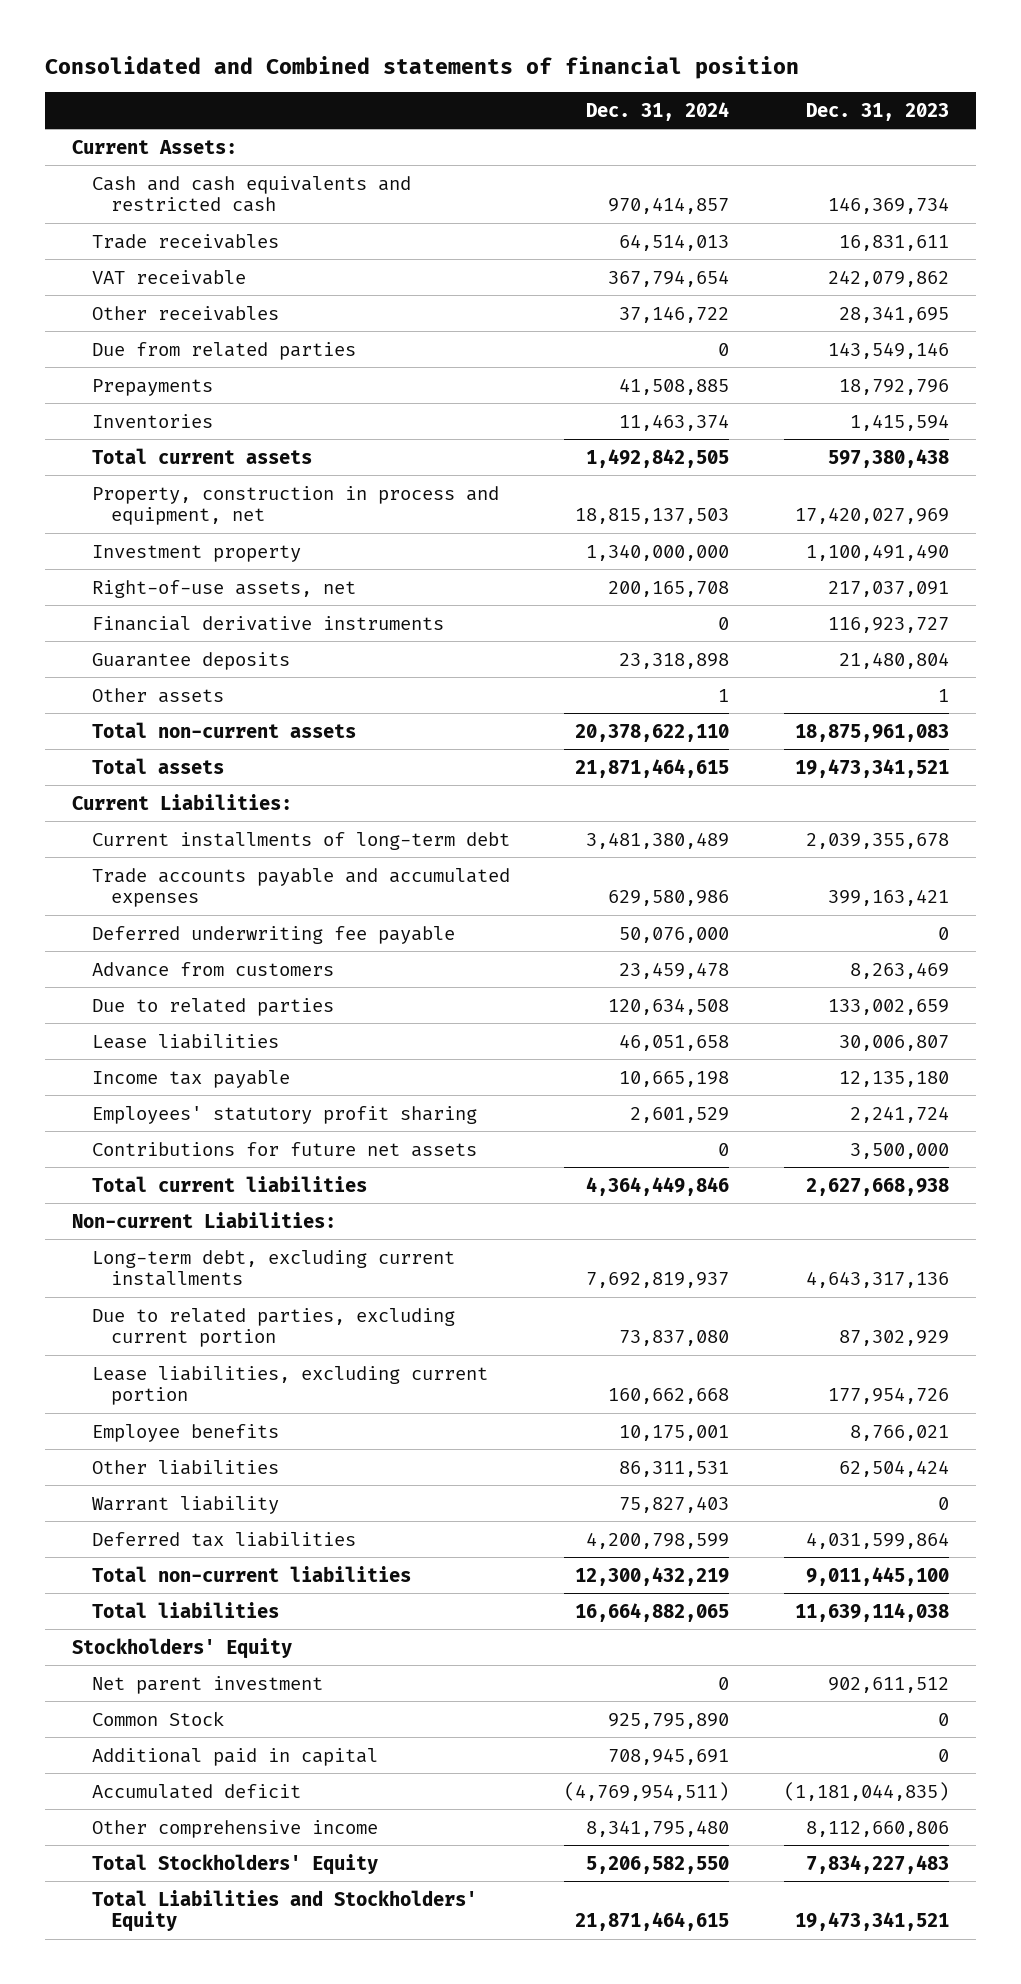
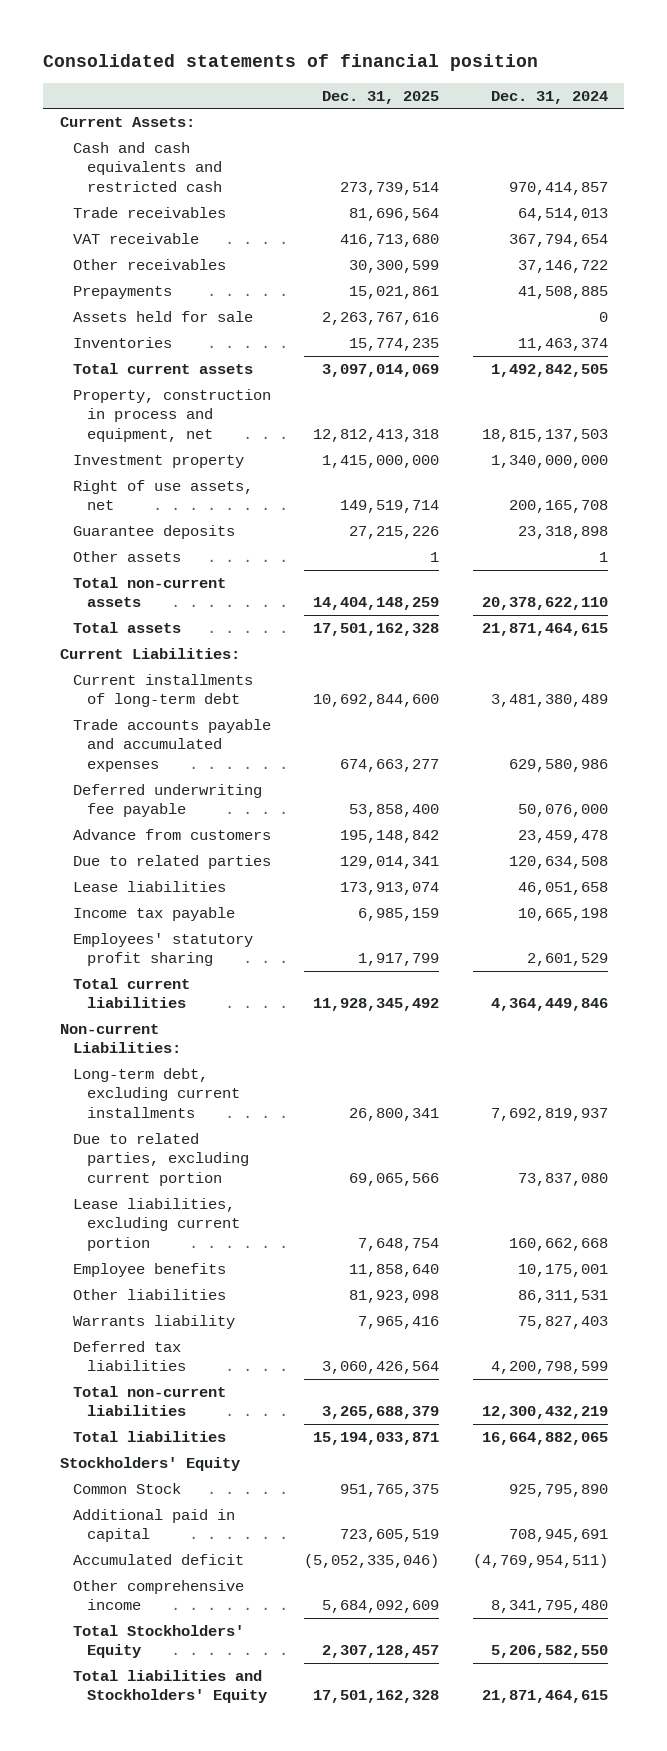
[45,55,800,79] Consolidated and Combined statements of financial position -> [43,54,539,72] Consolidated statements of financial position
[805,102,949,121] Dec. 31, 2023 -> none
none -> [322,90,440,104] Dec. 31, 2025
[91,341,356,360] Due from related parties -> none
none -> [73,310,254,322] Assets held for sale
[91,615,444,631] Financial derivative instruments -> none
[91,579,356,598] Right-of-use assets, net -> [73,479,254,511] Right of use assets, net
[91,1141,477,1157] Contributions for future net assets -> none
[91,1495,279,1514] Warrant liability -> [73,1314,236,1329] Warrants liability
[91,1675,323,1694] Net parent investment -> none
[91,1889,477,1933] Total Liabilities and Stockholders' Equity -> [73,1669,267,1704] Total liabilities and Stockholders' Equity

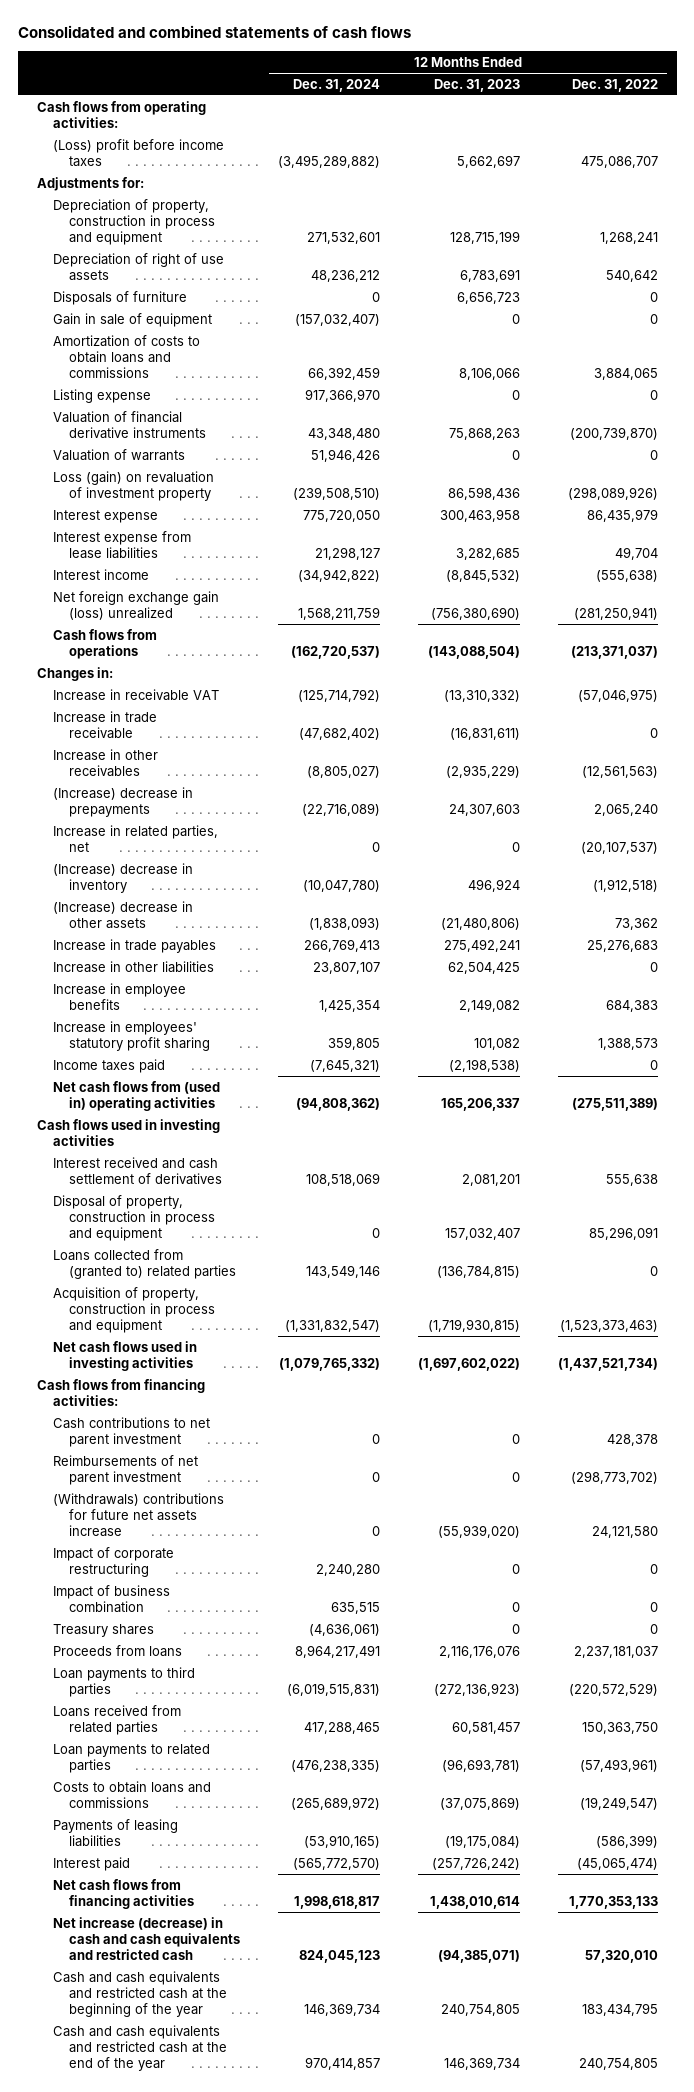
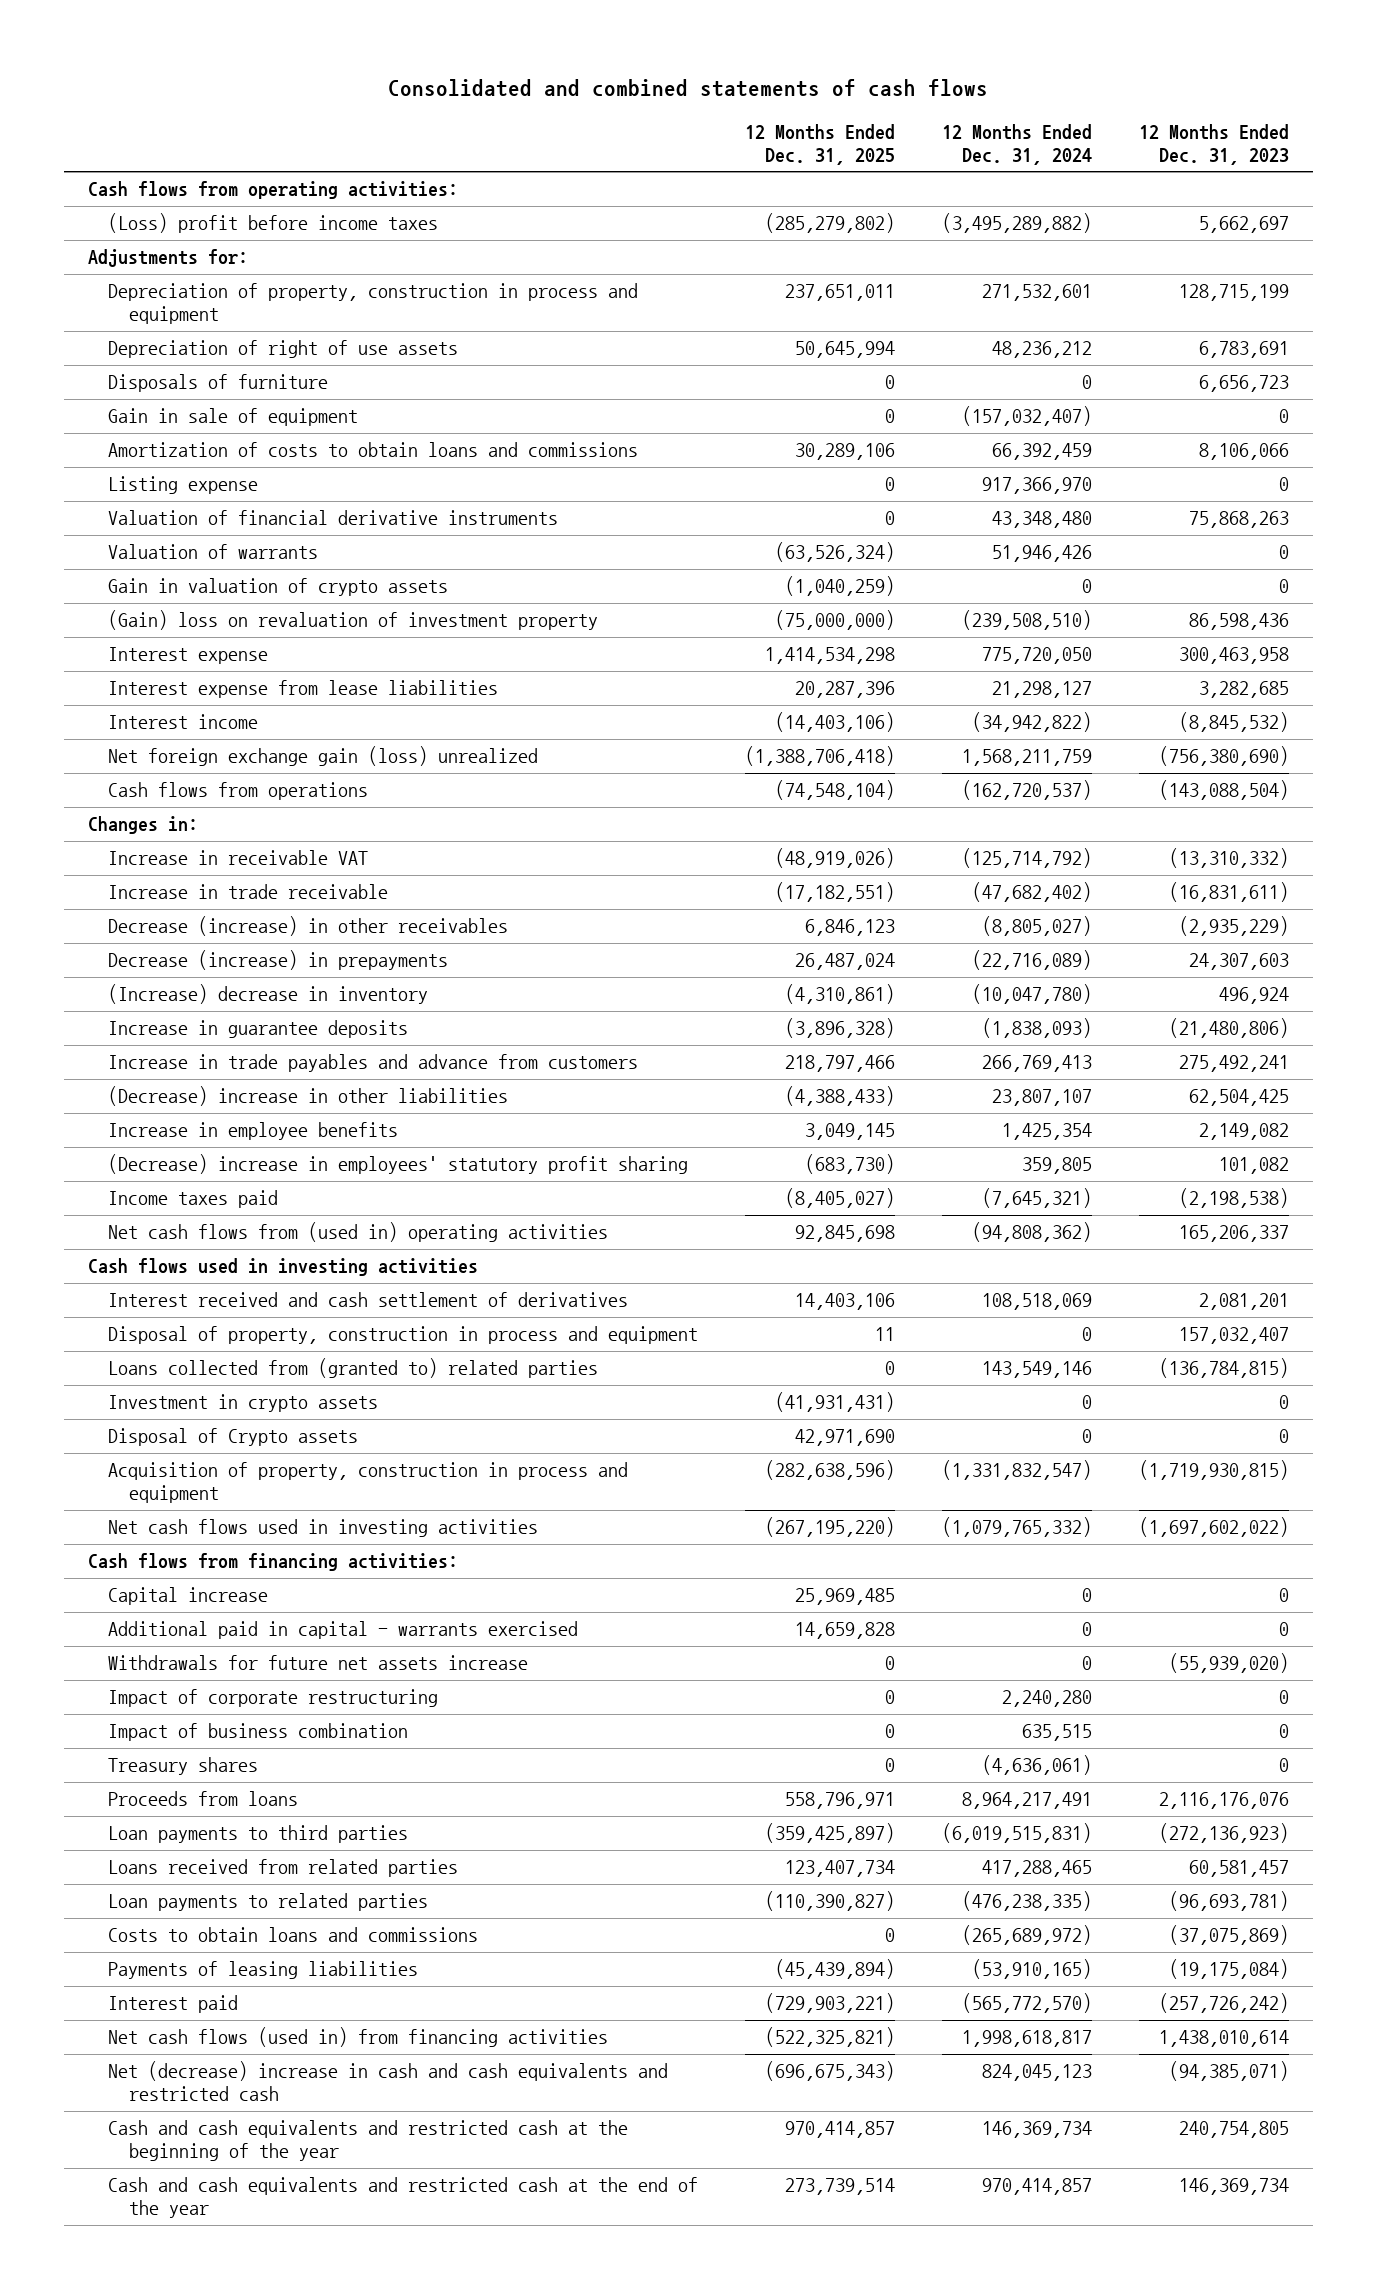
[571,78,658,92] Dec. 31, 2022 -> none
none -> [745,123,896,165] 12 Months Ended Dec. 31, 2025
none -> [108,578,449,597] Gain in valuation of crypto assets
[52,470,214,501] Loss (gain) on revaluation of investment property -> [108,610,599,631] (Gain) loss on revaluation of investment property
[52,824,218,852] Increase in related parties, net -> none
[52,748,158,777] Increase in other receivables -> [108,916,509,937] Decrease (increase) in other receivables
[52,786,193,817] (Increase) decrease in prepayments -> [108,950,449,971] Decrease (increase) in prepayments
[52,900,193,929] (Increase) decrease in other assets -> [108,1020,409,1039] Increase in guarantee deposits
[52,938,216,953] Increase in trade payables -> [108,1054,639,1073] Increase in trade payables and advance from customers
[52,960,214,973] Increase in other liabilities -> [108,1086,509,1107] (Decrease) increase in other liabilities
[52,1020,211,1051] Increase in employees' statutory profit sharing -> [108,1154,689,1175] (Decrease) increase in employees' statutory profit sharing
none -> [108,1394,379,1413] Investment in crypto assets
none -> [108,1428,359,1447] Disposal of Crypto assets
[52,1416,210,1447] Cash contributions to net parent investment -> none
[52,1454,198,1485] Reimbursements of net parent investment -> none
none -> [108,1587,269,1606] Capital increase
none -> [108,1621,579,1640] Additional paid in capital - warrants exercised
[52,1492,224,1537] (Withdrawals) contributions for future net assets increase -> [108,1655,529,1671] Withdrawals for future net assets increase
[52,1878,195,1909] Net cash flows from financing activities -> [108,2027,609,2048] Net cash flows (used in) from financing activities
[52,1916,241,1960] Net increase (decrease) in cash and cash equivalents and restricted cash -> [108,2061,669,2102] Net (decrease) increase in cash and cash equivalents and restricted cash

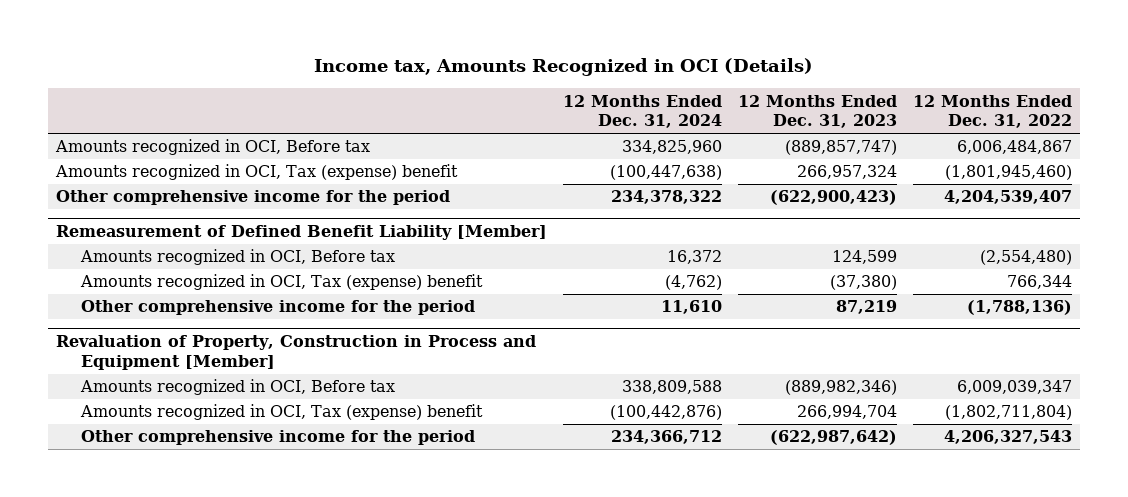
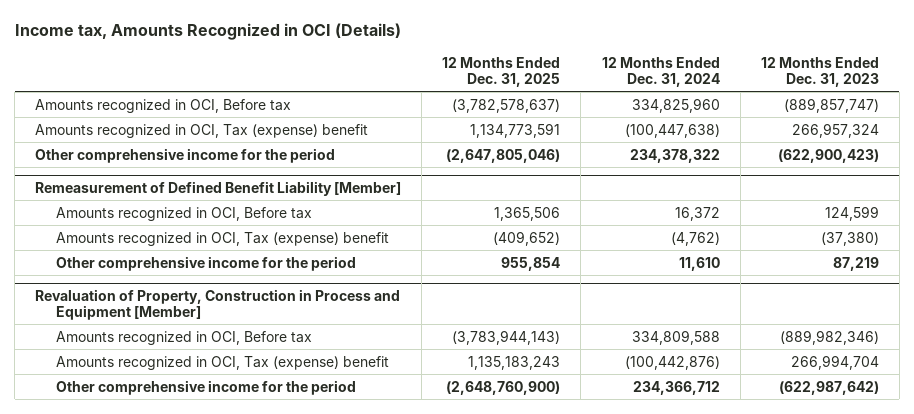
[912,94,1072,129] 12 Months Ended Dec. 31, 2022 -> none
none -> [442,56,561,87] 12 Months Ended Dec. 31, 2025
[621,380,722,395] 338,809,588 -> [631,329,720,345] 334,809,588

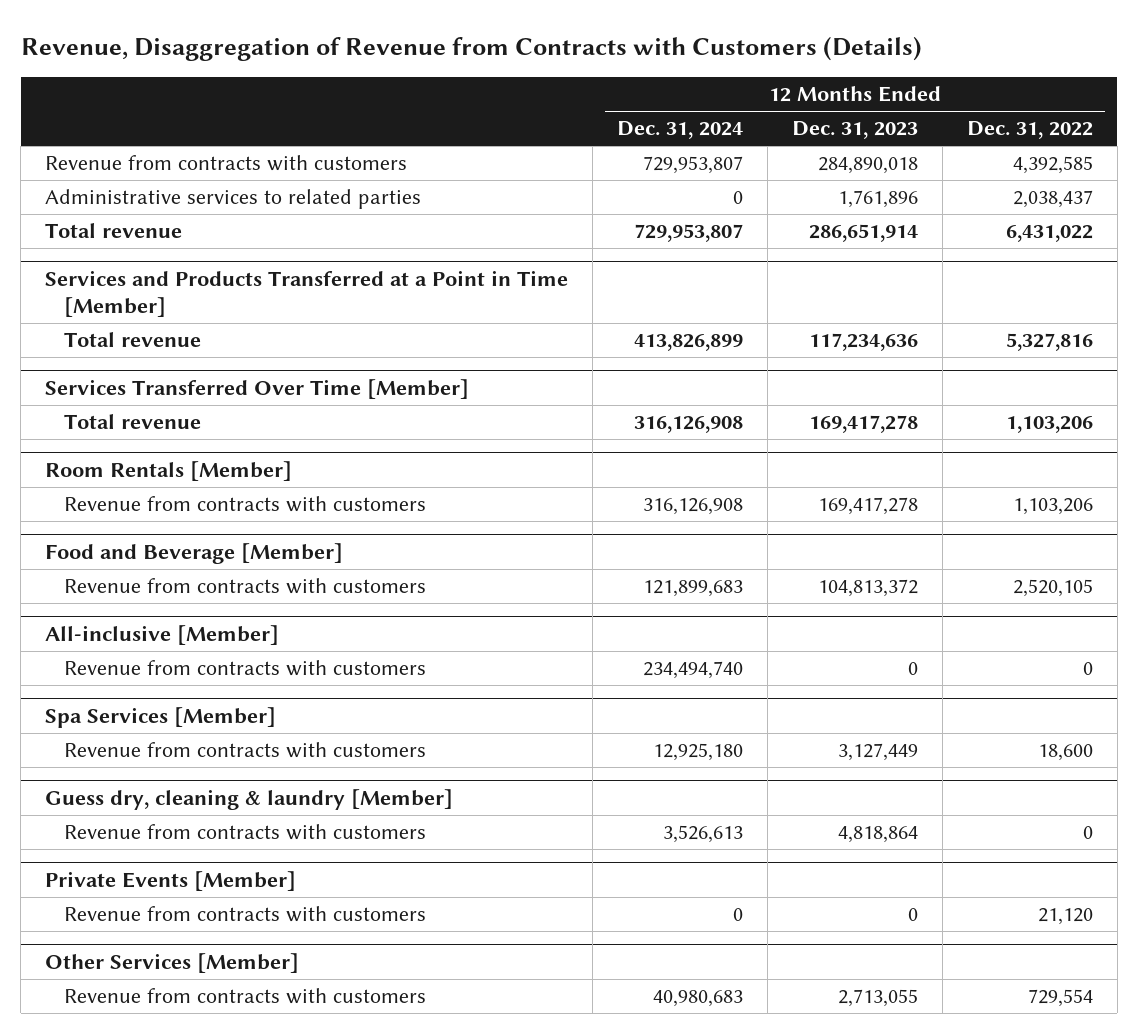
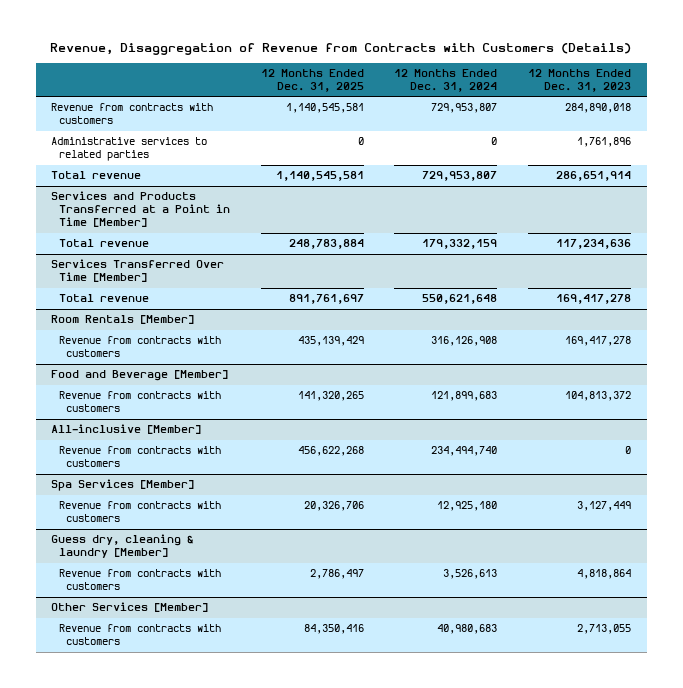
[966,121,1093,140] Dec. 31, 2022 -> none
none -> [260,69,364,93] 12 Months Ended Dec. 31, 2025
[634,334,744,352] 413,826,899 -> [422,239,498,250] 179,332,159
[634,416,744,434] 316,126,908 -> [422,294,498,305] 550,621,648
[45,870,297,891] Private Events [Member] -> none
[63,906,426,923] Revenue from contracts with customers -> none

